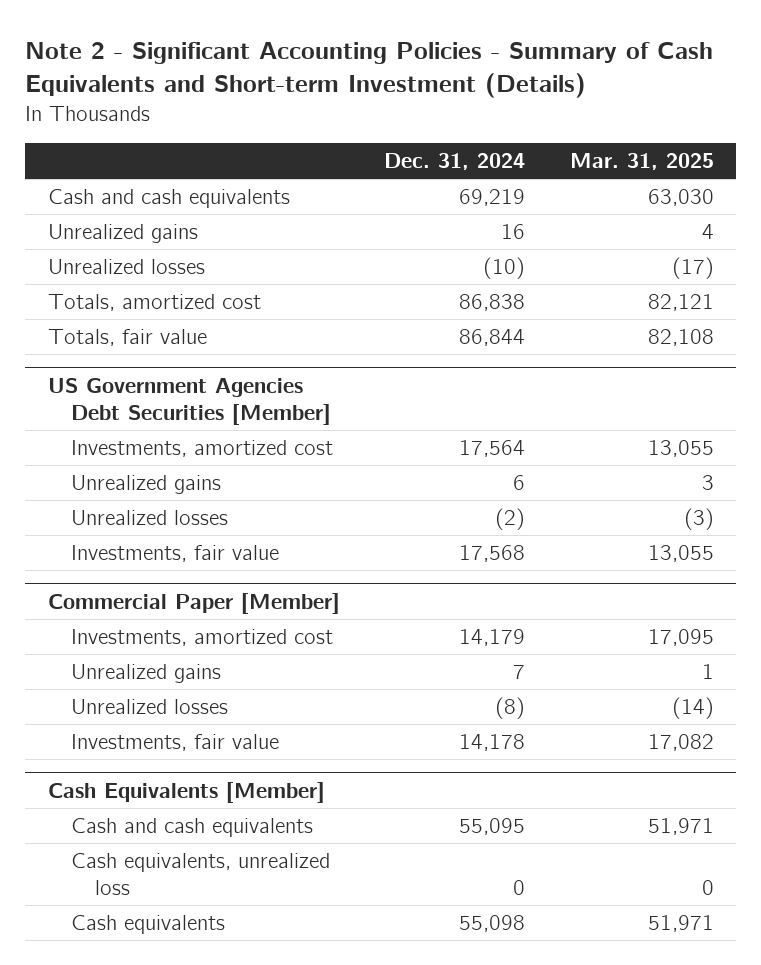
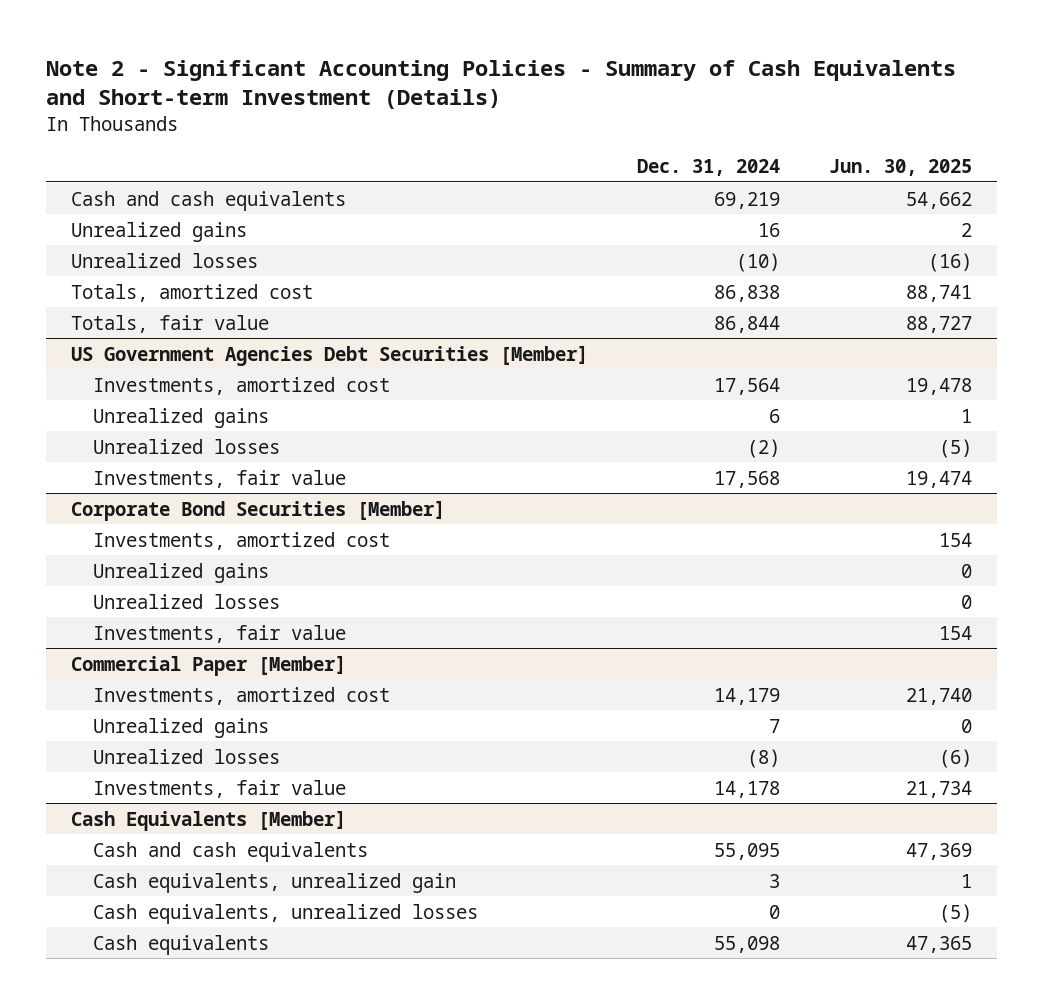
[569,152,714,170] Mar. 31, 2025 -> none
none -> [829,158,973,176] Jun. 30, 2025
none -> [70,500,445,521] Corporate Bond Securities [Member]
none -> [93,531,391,550] Investments, amortized cost
none -> [93,562,270,583] Unrealized gains
none -> [93,593,281,609] Unrealized losses
none -> [93,624,347,643] Investments, fair value
none -> [93,872,457,893] Cash equivalents, unrealized gain
[71,853,331,896] Cash equivalents, unrealized loss -> [93,903,479,924] Cash equivalents, unrealized losses

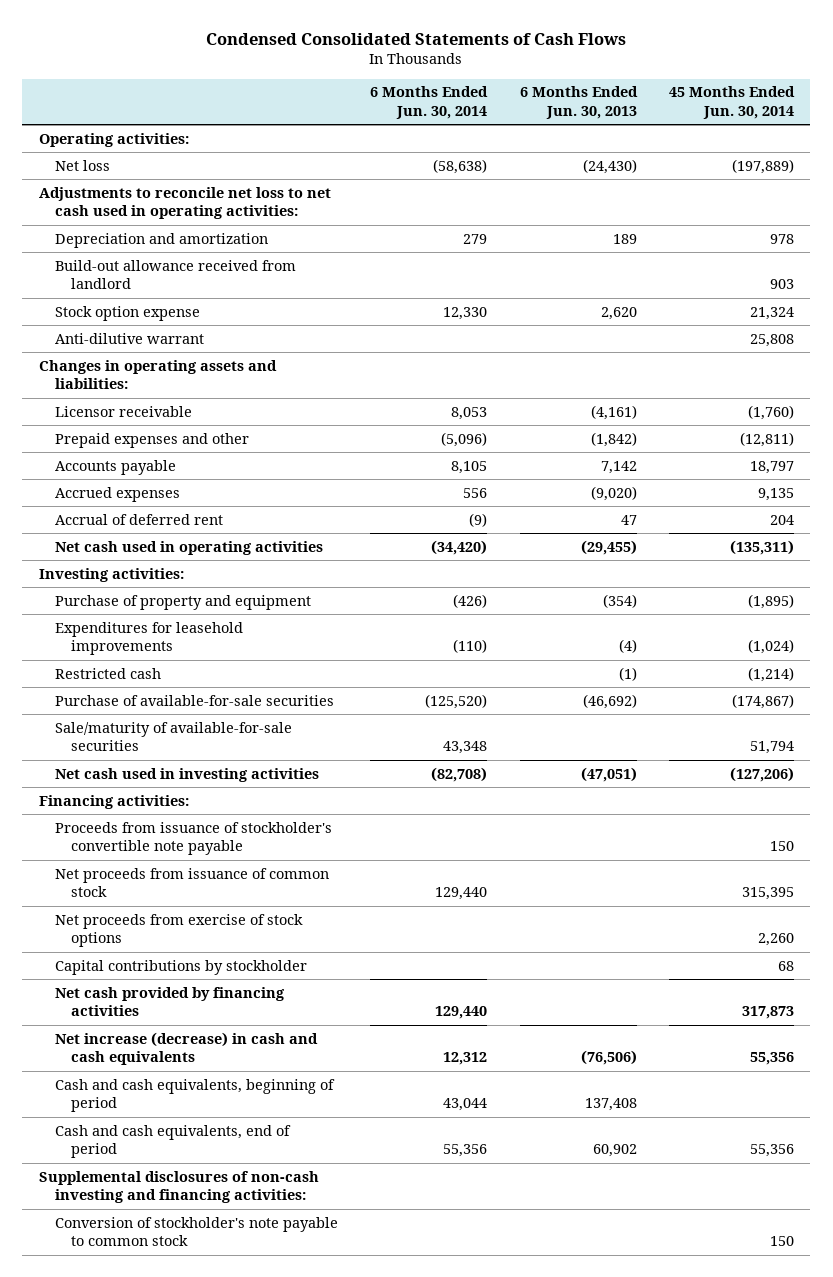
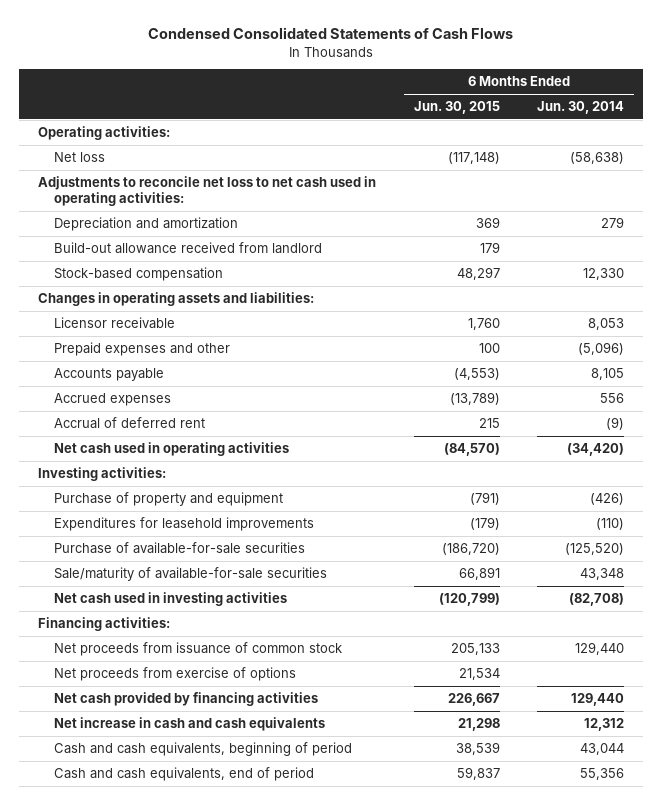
[519,86,638,119] 6 Months Ended Jun. 30, 2013 -> none
[669,86,796,119] 45 Months Ended Jun. 30, 2014 -> none
none -> [413,101,500,115] Jun. 30, 2015
[54,332,204,344] Anti-dilutive warrant -> none
[54,305,200,321] Stock option expense -> [53,267,223,282] Stock-based compensation
[54,667,161,679] Restricted cash -> none
[54,821,332,856] Proceeds from issuance of stockholder's convertible note payable -> none
[54,959,307,975] Capital contributions by stockholder -> none
[54,913,303,948] Net proceeds from exercise of stock options -> [53,667,296,682] Net proceeds from exercise of options
[54,1031,318,1066] Net increase (decrease) in cash and cash equivalents -> [53,717,325,732] Net increase in cash and cash equivalents
[38,1170,319,1204] Supplemental disclosures of non-cash investing and financing activities: -> none
[54,1216,338,1247] Conversion of stockholder's note payable to common stock -> none

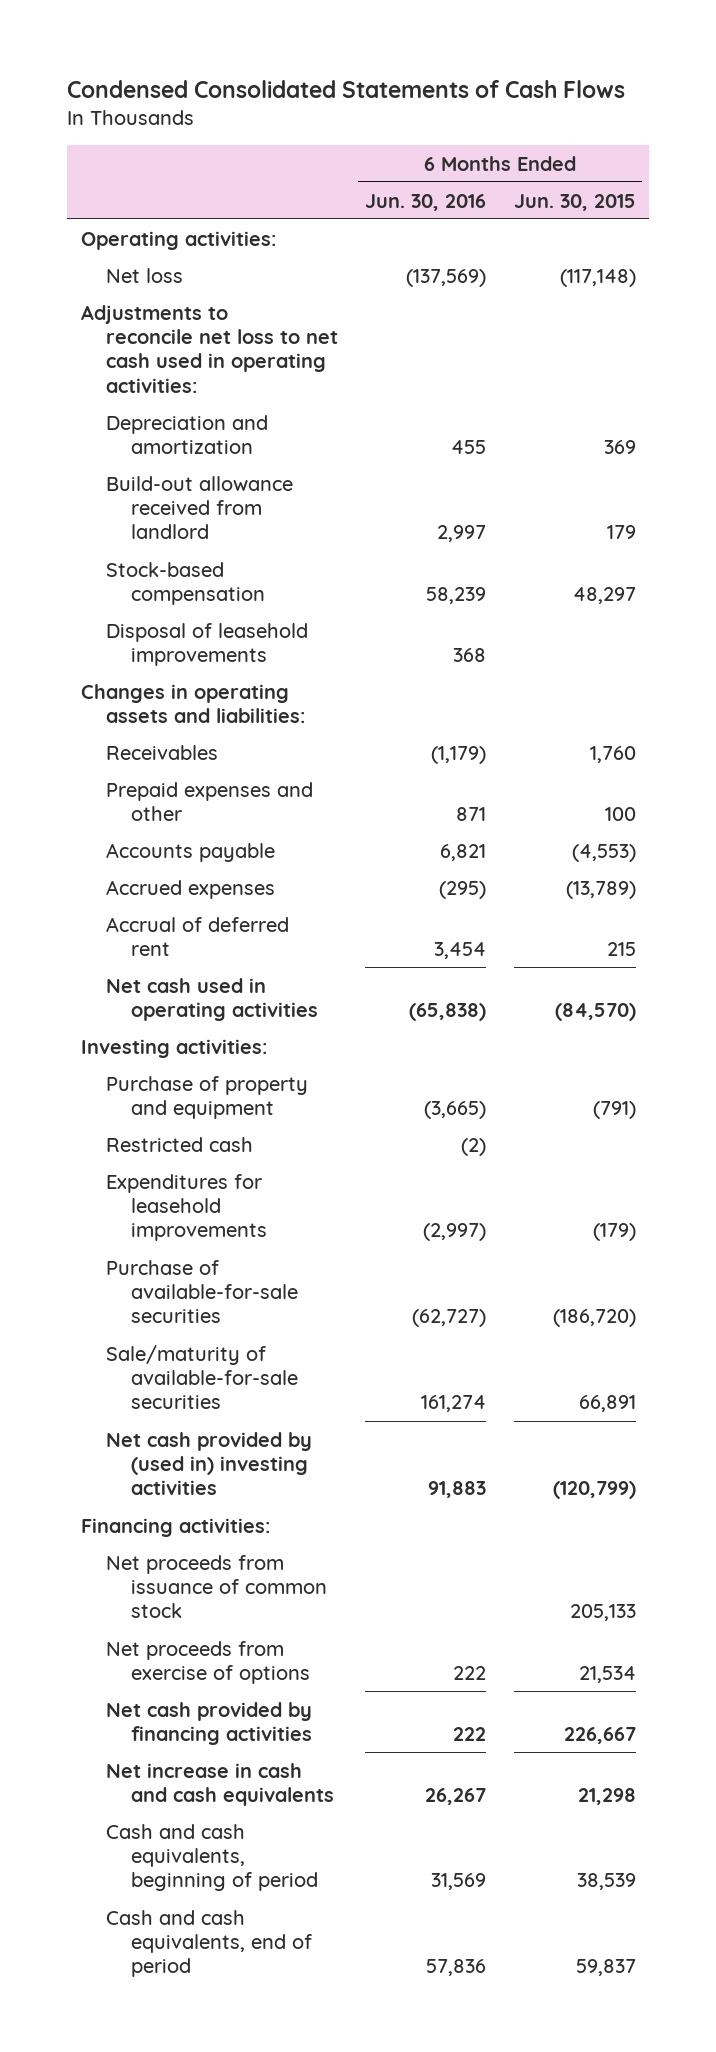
[537,101,625,115] Jun. 30, 2014 -> none
none -> [365,193,487,211] Jun. 30, 2016
none -> [105,622,308,666] Disposal of leasehold improvements
[53,317,175,330] Licensor receivable -> [105,744,218,760] Receivables
none -> [105,1136,253,1152] Restricted cash
[53,592,287,607] Net cash used in investing activities -> [105,1431,312,1496] Net cash provided by (used in) investing activities

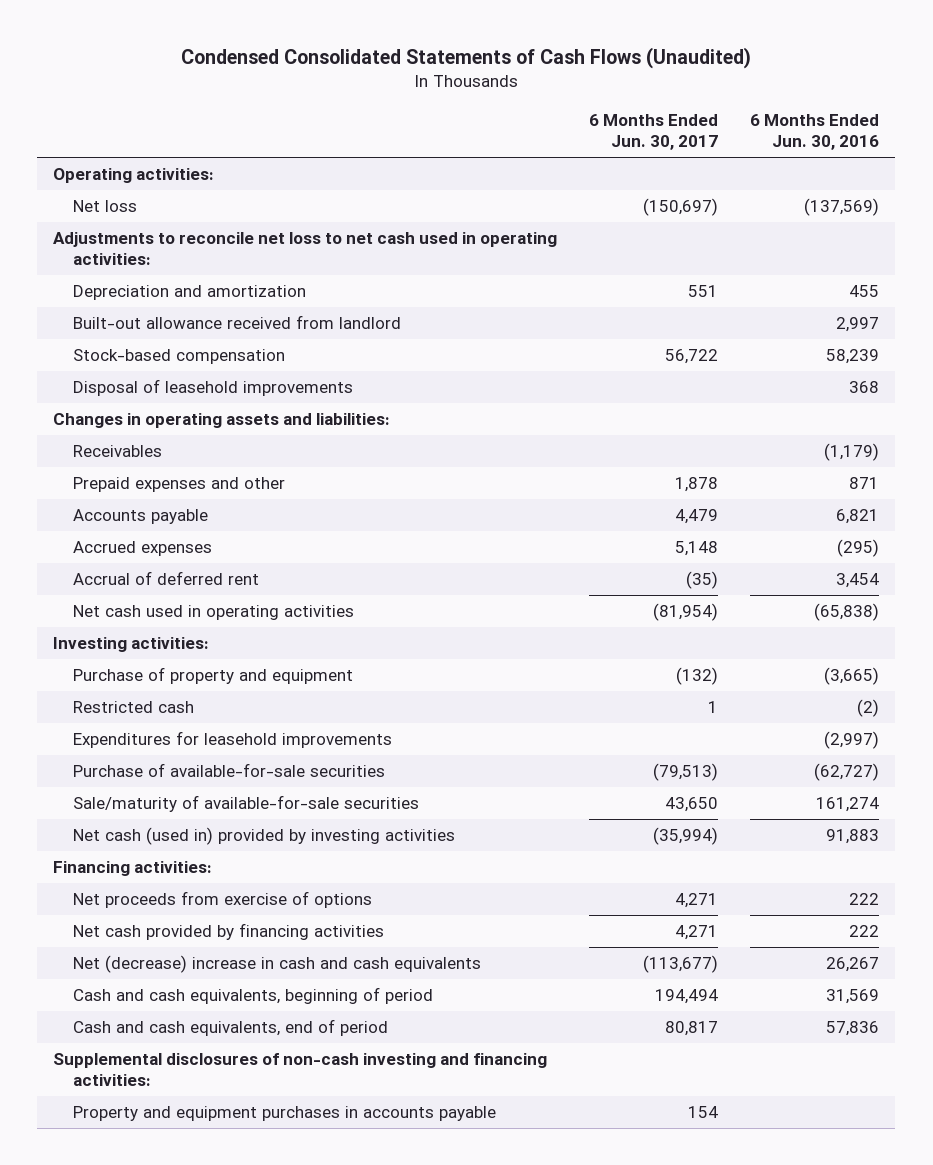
[66,79,625,98] Condensed Consolidated Statements of Cash Flows -> [181,46,752,69] Condensed Consolidated Statements of Cash Flows (Unaudited)
[513,193,636,211] Jun. 30, 2015 -> none
none -> [589,114,719,150] 6 Months Ended Jun. 30, 2017
[105,475,293,540] Build-out allowance received from landlord -> [72,315,401,330] Built-out allowance received from landlord
[105,1431,312,1496] Net cash provided by (used in) investing activities -> [72,827,455,846] Net cash (used in) provided by investing activities
[105,1554,327,1619] Net proceeds from issuance of common stock -> none
[105,1762,334,1806] Net increase in cash and cash equivalents -> [72,955,481,974] Net (decrease) increase in cash and cash equivalents
none -> [53,1053,548,1086] Supplemental disclosures of non-cash investing and financing activities:
none -> [72,1106,496,1122] Property and equipment purchases in accounts payable

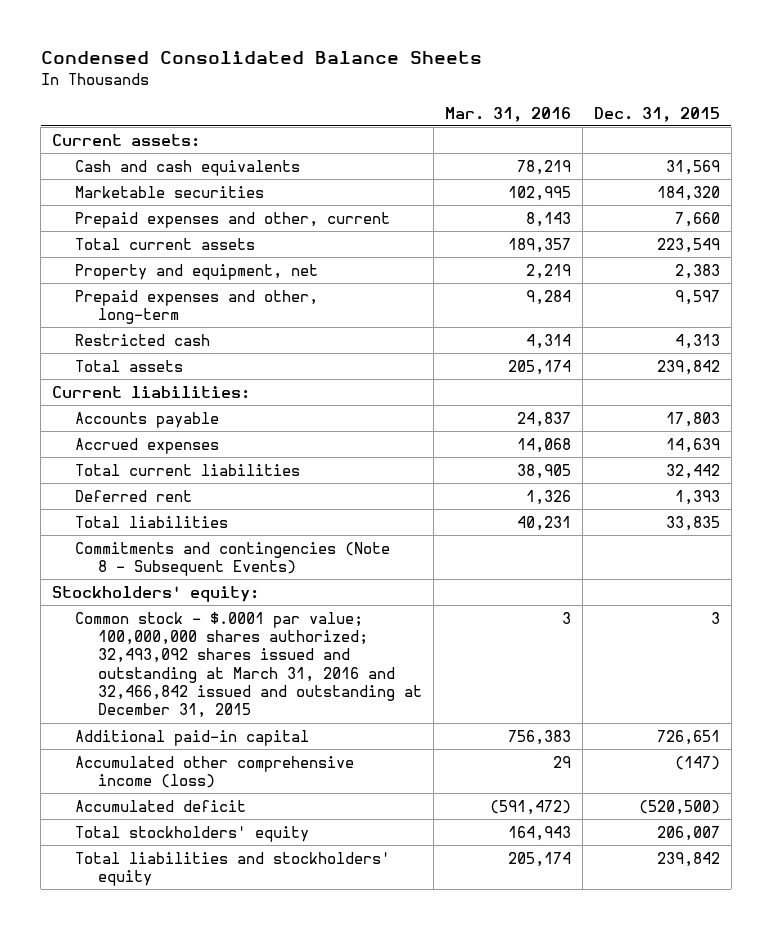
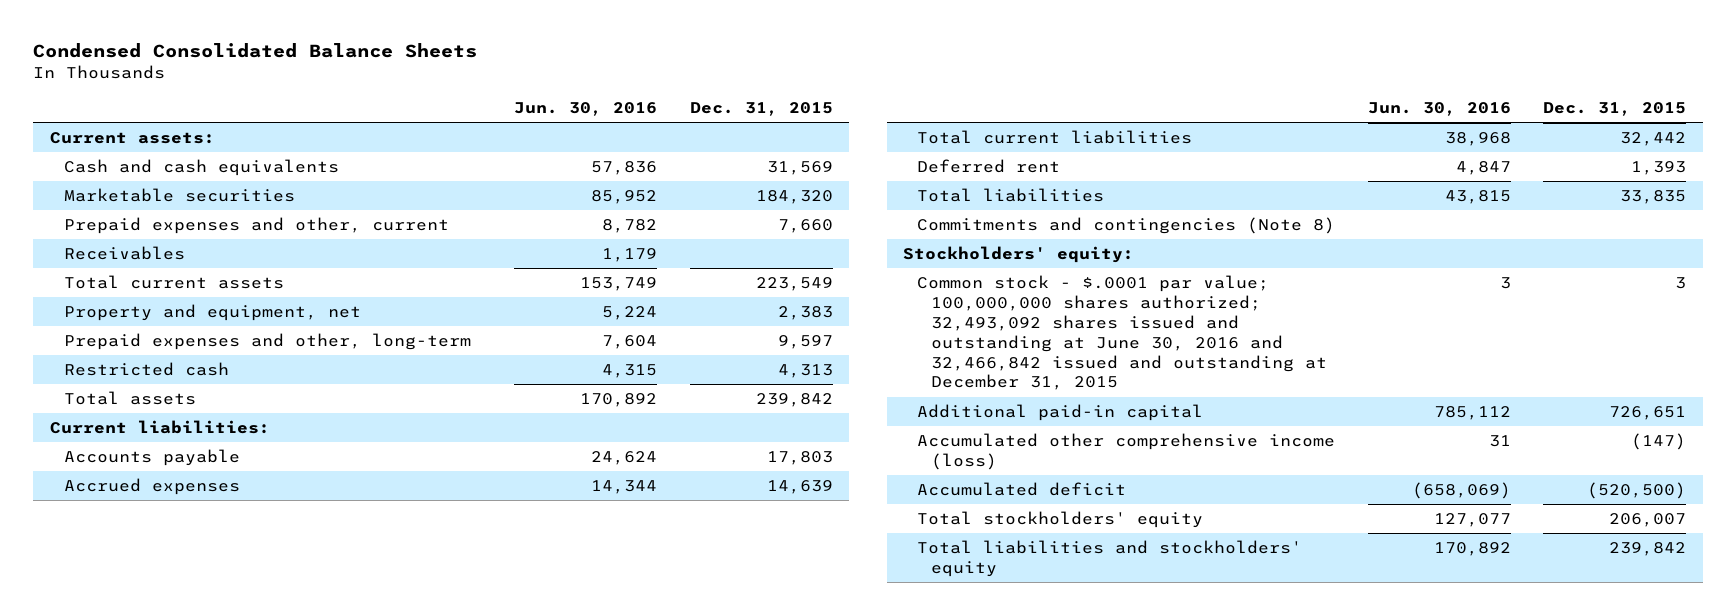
[444,106,571,122] Mar. 31, 2016 -> none
none -> [514,102,658,117] Jun. 30, 2016
none -> [63,245,185,260] Receivables
[75,541,391,577] Commitments and contingencies (Note 8 - Subsequent Events) -> [917,216,1336,234] Commitments and contingencies (Note 8)
[75,611,423,719] Common stock - $.0001 par value; 100,000,000 shares authorized; 32,493,092 shares issued and outstanding at March 31, 2016 and 32,466,842 issued and outstanding at December 31, 2015 -> [917,274,1328,391] Common stock - $.0001 par value; 100,000,000 shares authorized; 32,493,092 shares issued and outstanding at June 30, 2016 and 32,466,842 issued and outstanding at December 31, 2015

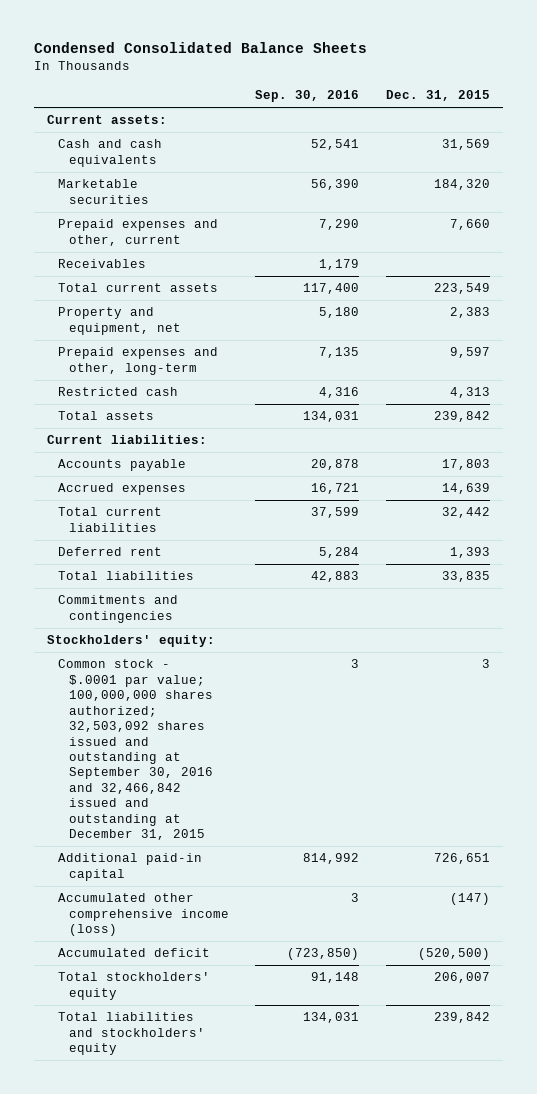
[514,102,658,117] Jun. 30, 2016 -> none
none -> [255,90,360,103] Sep. 30, 2016
[917,216,1336,234] Commitments and contingencies (Note 8) -> [57,595,178,623] Commitments and contingencies
[917,274,1328,391] Common stock - $.0001 par value; 100,000,000 shares authorized; 32,493,092 shares issued and outstanding at June 30, 2016 and 32,466,842 issued and outstanding at December 31, 2015 -> [57,659,213,841] Common stock - $.0001 par value; 100,000,000 shares authorized; 32,503,092 shares issued and outstanding at September 30, 2016 and 32,466,842 issued and outstanding at December 31, 2015

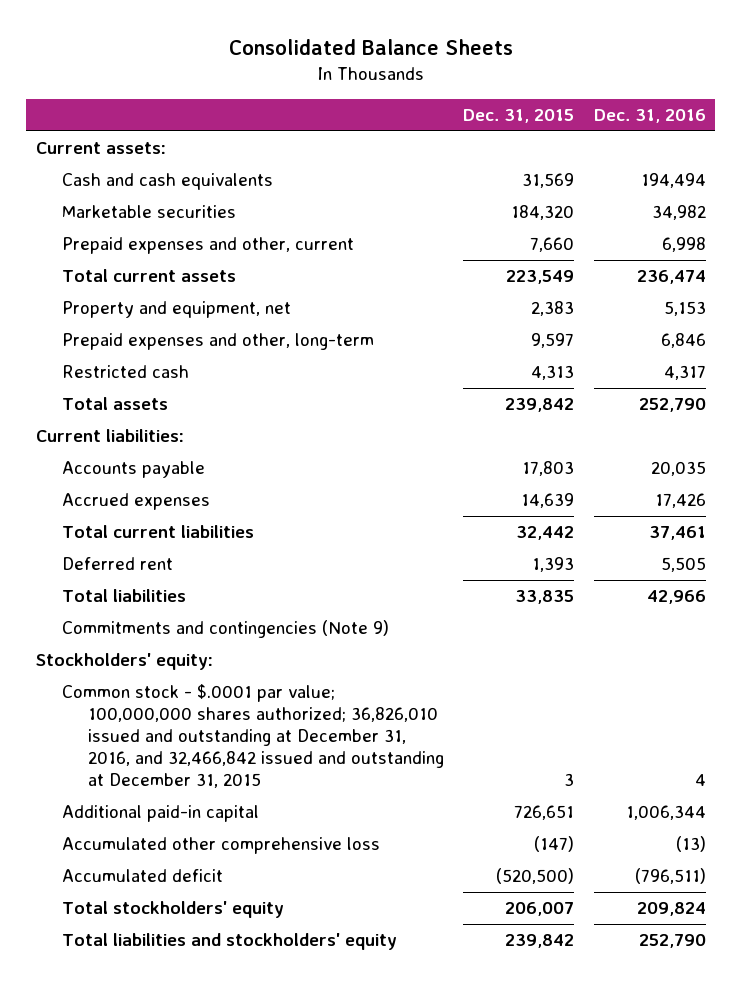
[33,42,367,54] Condensed Consolidated Balance Sheets -> [228,39,513,56] Consolidated Balance Sheets
[255,90,360,103] Sep. 30, 2016 -> none
none -> [593,109,706,124] Dec. 31, 2016
[57,259,146,269] Receivables -> none
[57,595,178,623] Commitments and contingencies -> [61,620,389,639] Commitments and contingencies (Note 9)
[57,659,213,841] Common stock - $.0001 par value; 100,000,000 shares authorized; 32,503,092 shares issued and outstanding at September 30, 2016 and 32,466,842 issued and outstanding at December 31, 2015 -> [61,684,444,789] Common stock - $.0001 par value; 100,000,000 shares authorized; 36,826,010 issued and outstanding at December 31, 2016, and 32,466,842 issued and outstanding at December 31, 2015
[57,893,229,937] Accumulated other comprehensive income (loss) -> [61,837,380,855] Accumulated other comprehensive loss

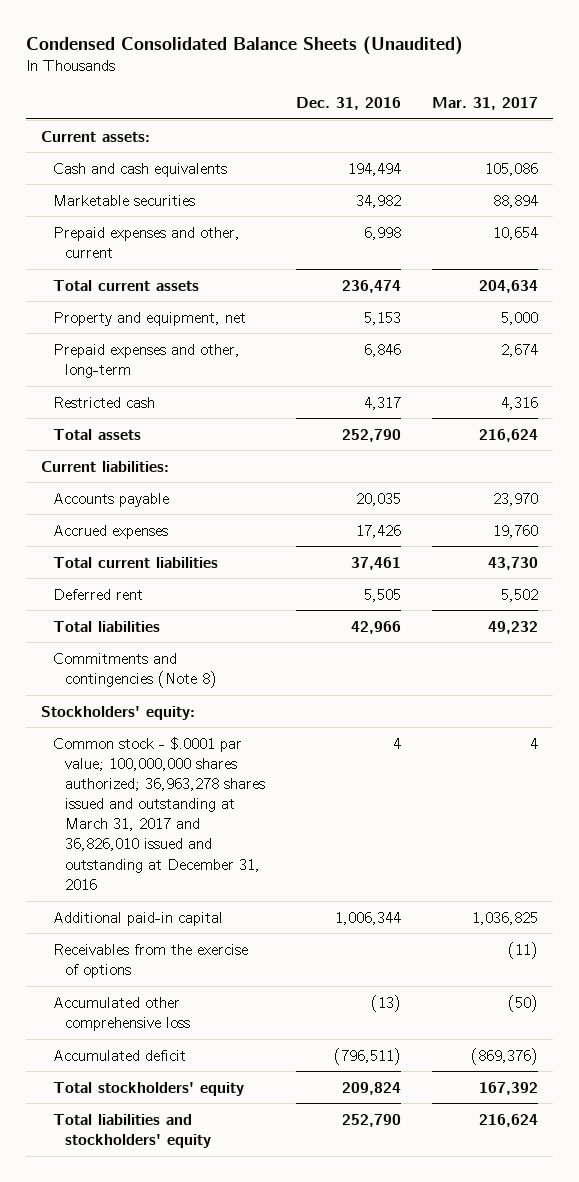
[228,39,513,56] Consolidated Balance Sheets -> [25,35,463,55] Condensed Consolidated Balance Sheets (Unaudited)
[463,109,575,124] Dec. 31, 2015 -> none
none -> [431,97,538,111] Mar. 31, 2017
[61,620,389,639] Commitments and contingencies (Note 9) -> [53,652,218,688] Commitments and contingencies (Note 8)
[61,684,444,789] Common stock - $.0001 par value; 100,000,000 shares authorized; 36,826,010 issued and outstanding at December 31, 2016, and 32,466,842 issued and outstanding at December 31, 2015 -> [53,736,266,890] Common stock - $.0001 par value; 100,000,000 shares authorized; 36,963,278 shares issued and outstanding at March 31, 2017 and 36,826,010 issued and outstanding at December 31, 2016
none -> [53,943,249,978] Receivables from the exercise of options

